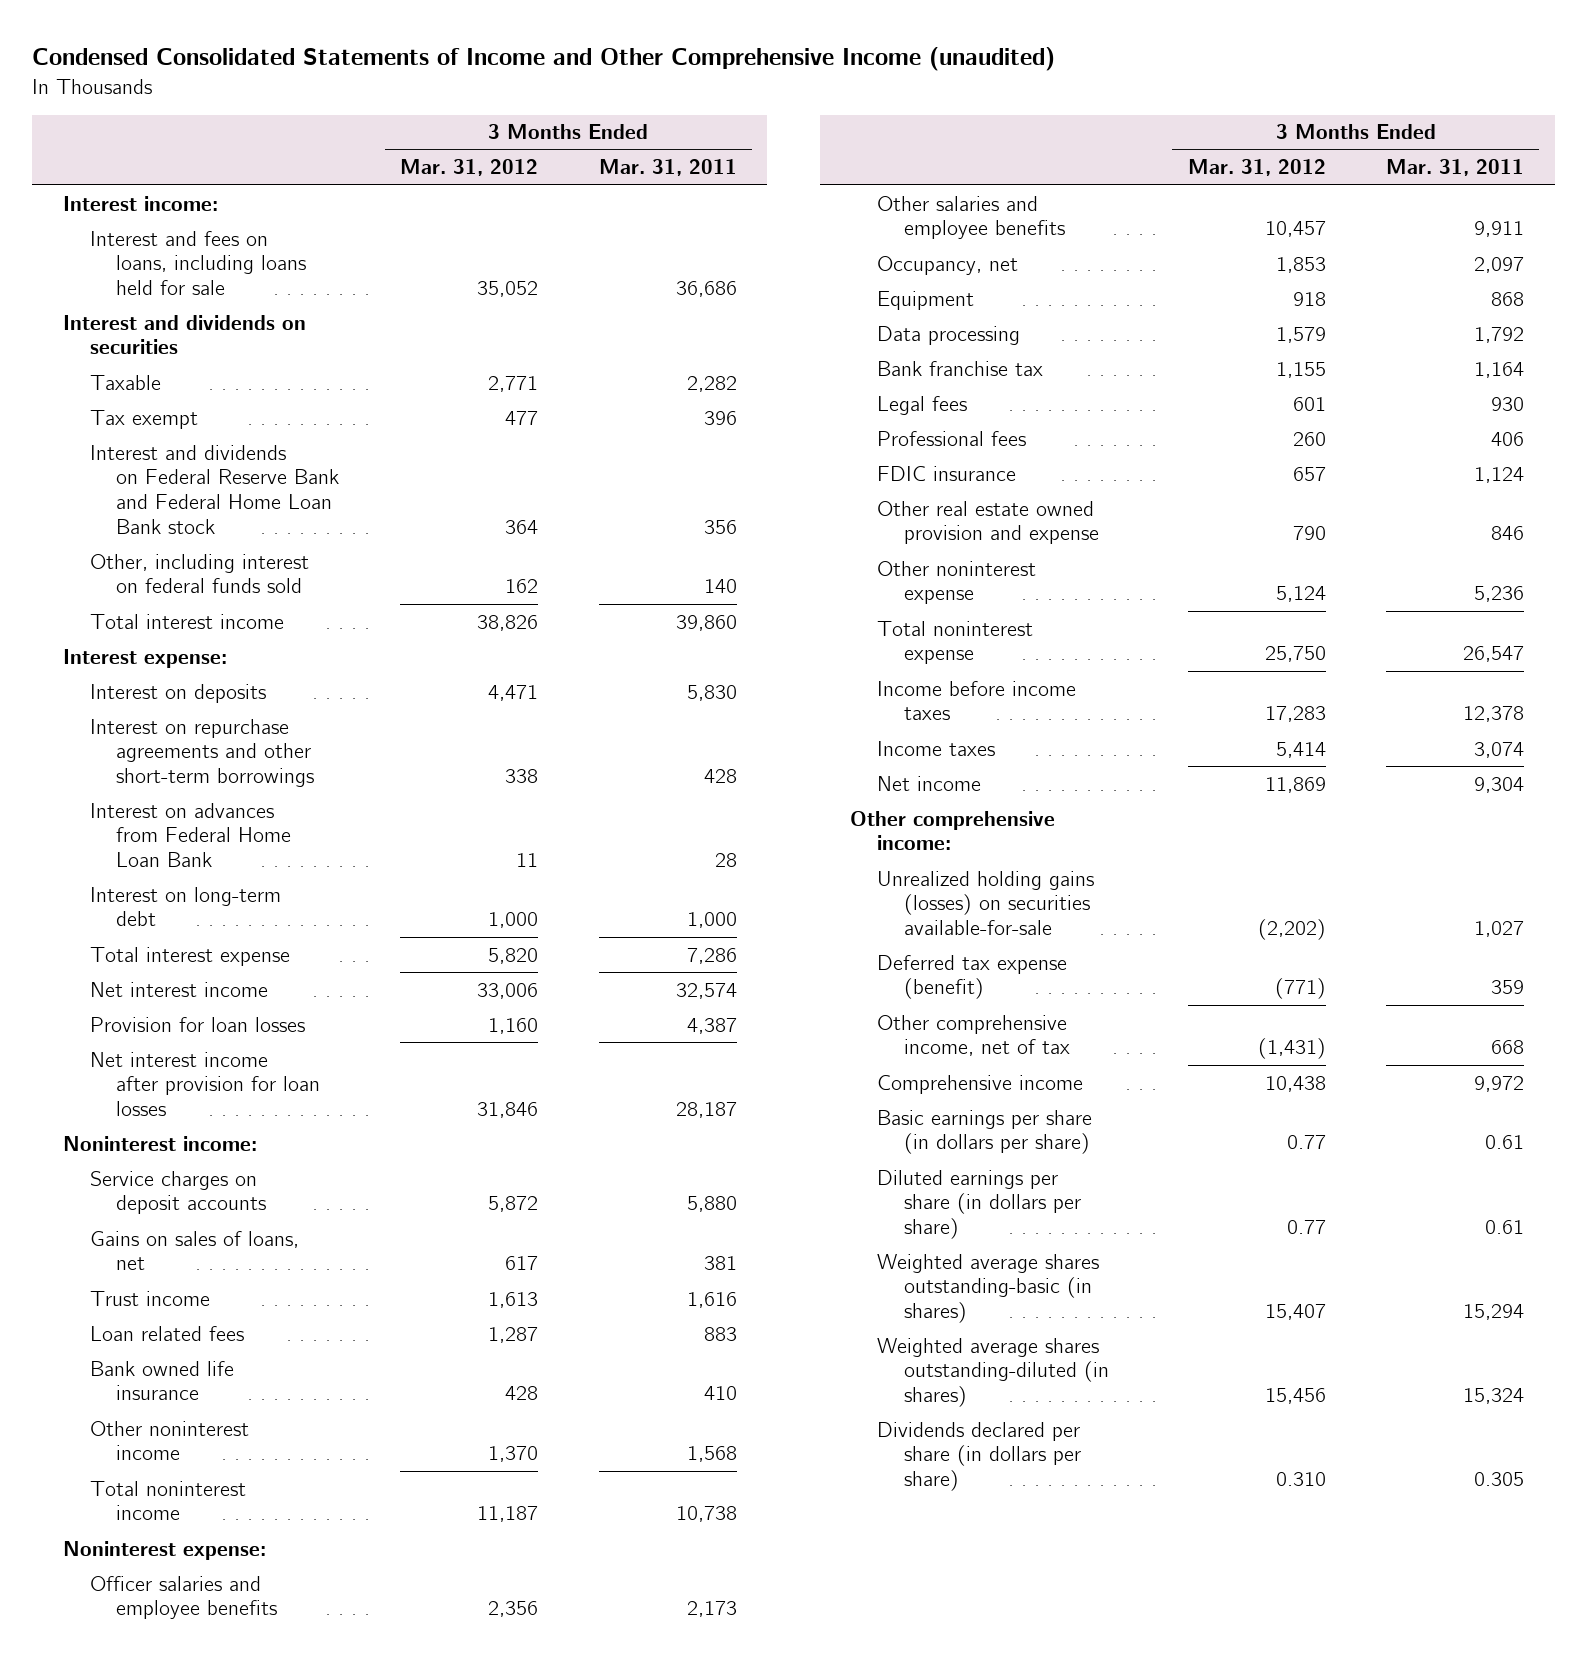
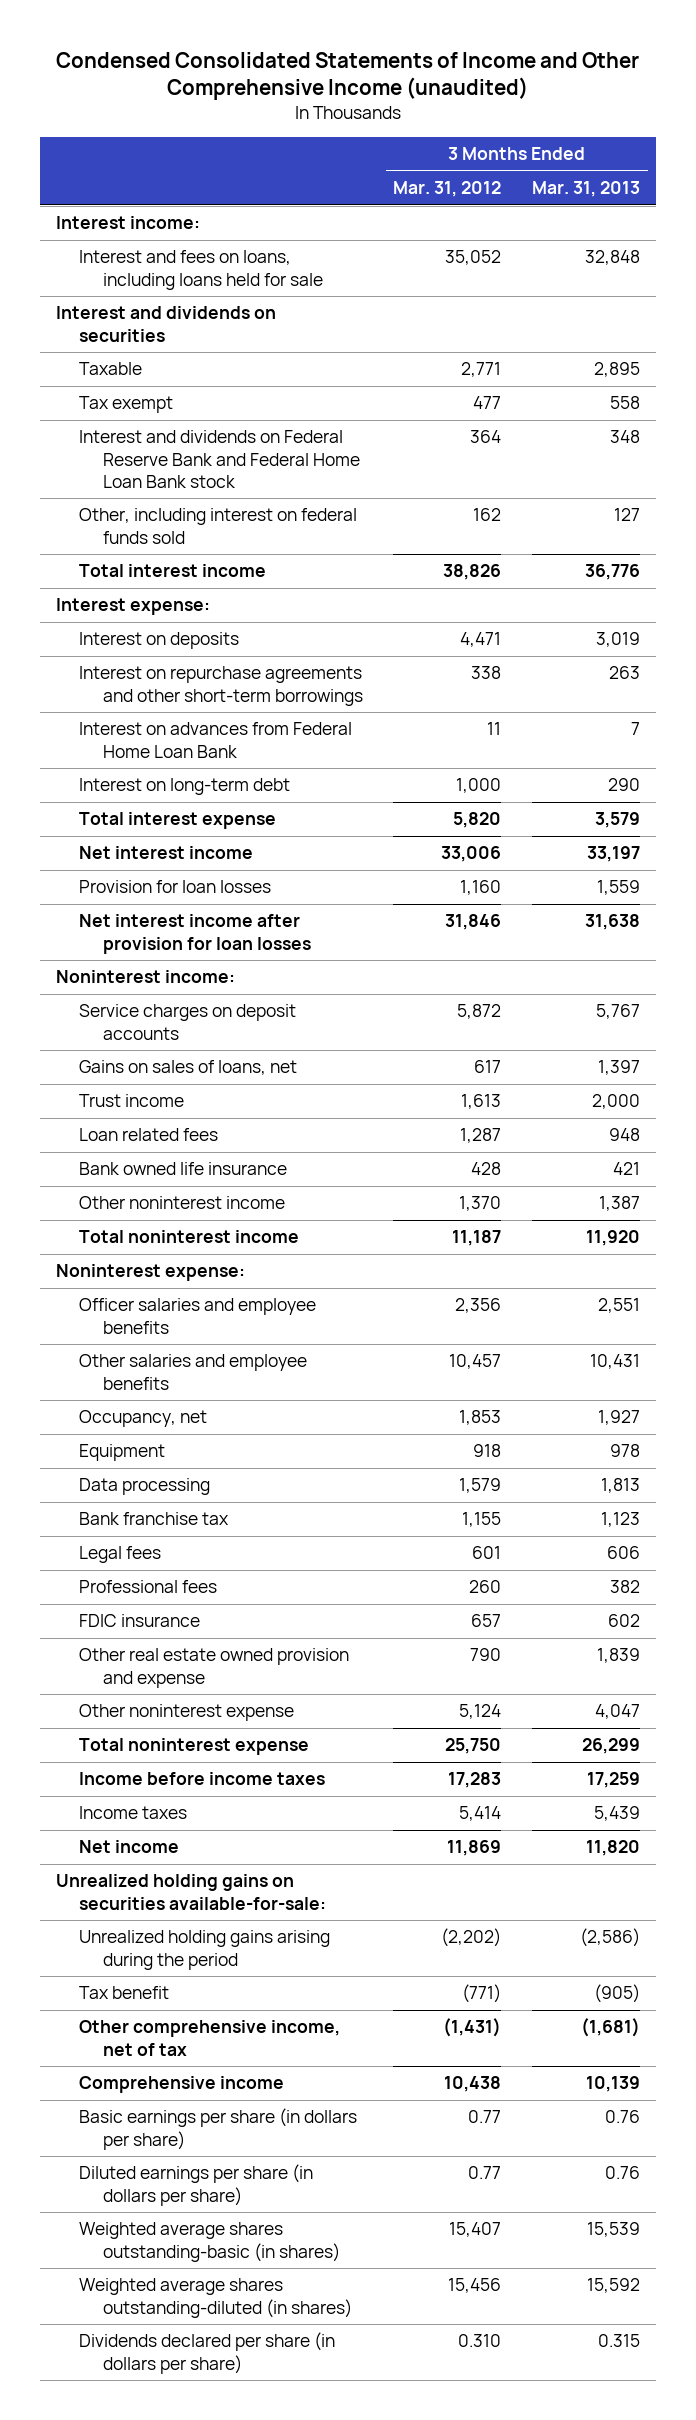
[598,159,737,177] Mar. 31, 2011 -> none
none -> [532,181,641,198] Mar. 31, 2013
[850,810,1056,851] Other comprehensive income: -> none
none -> [55,1874,327,1910] Unrealized holding gains on securities available-for-sale:
[877,870,1095,936] Unrealized holding gains (losses) on securities available-for-sale -> [79,1930,331,1970] Unrealized holding gains arising during the period
[877,954,1068,1000] Deferred tax expense (benefit) -> [79,1986,170,2000] Tax benefit

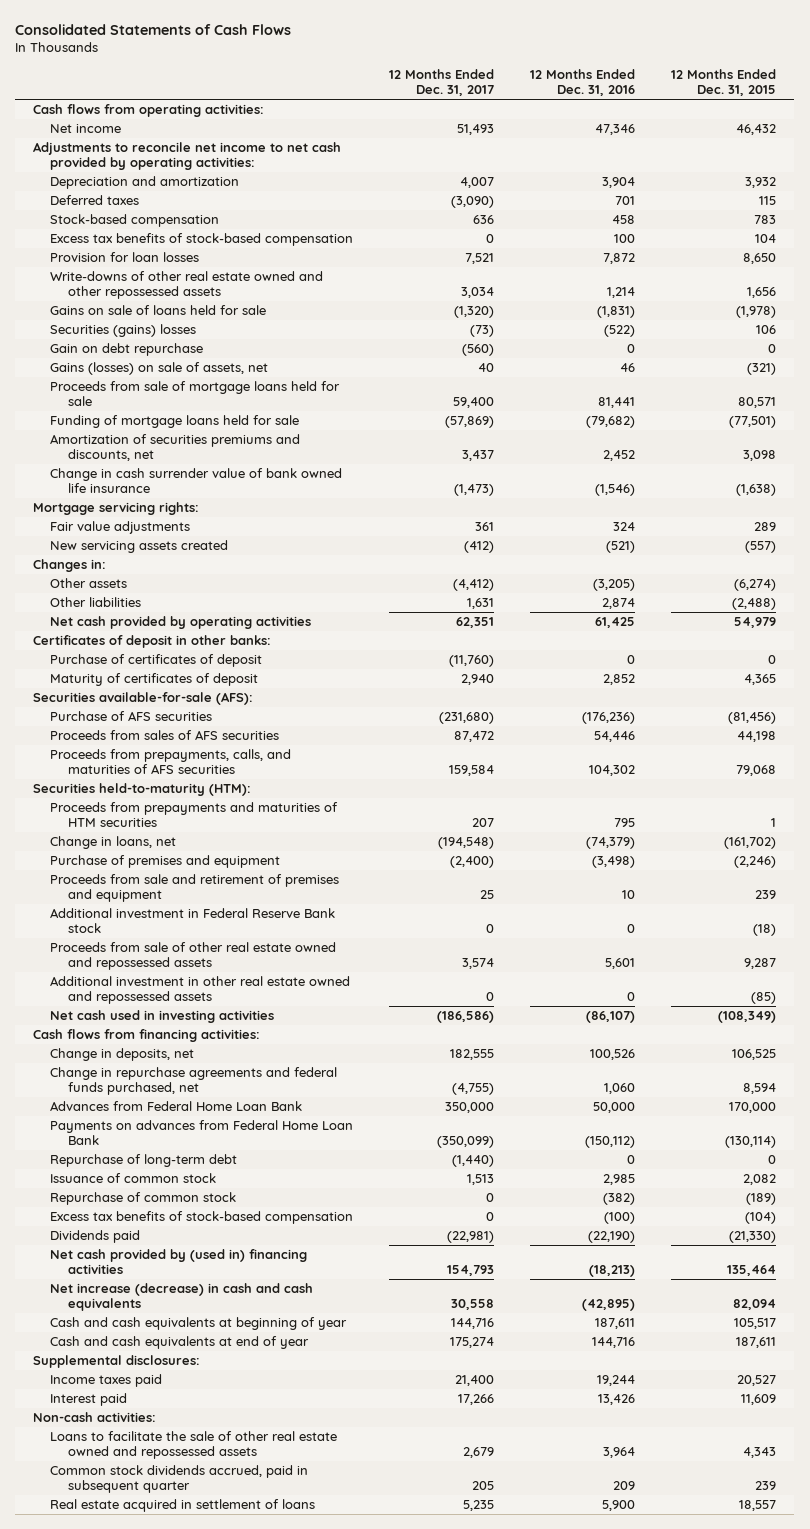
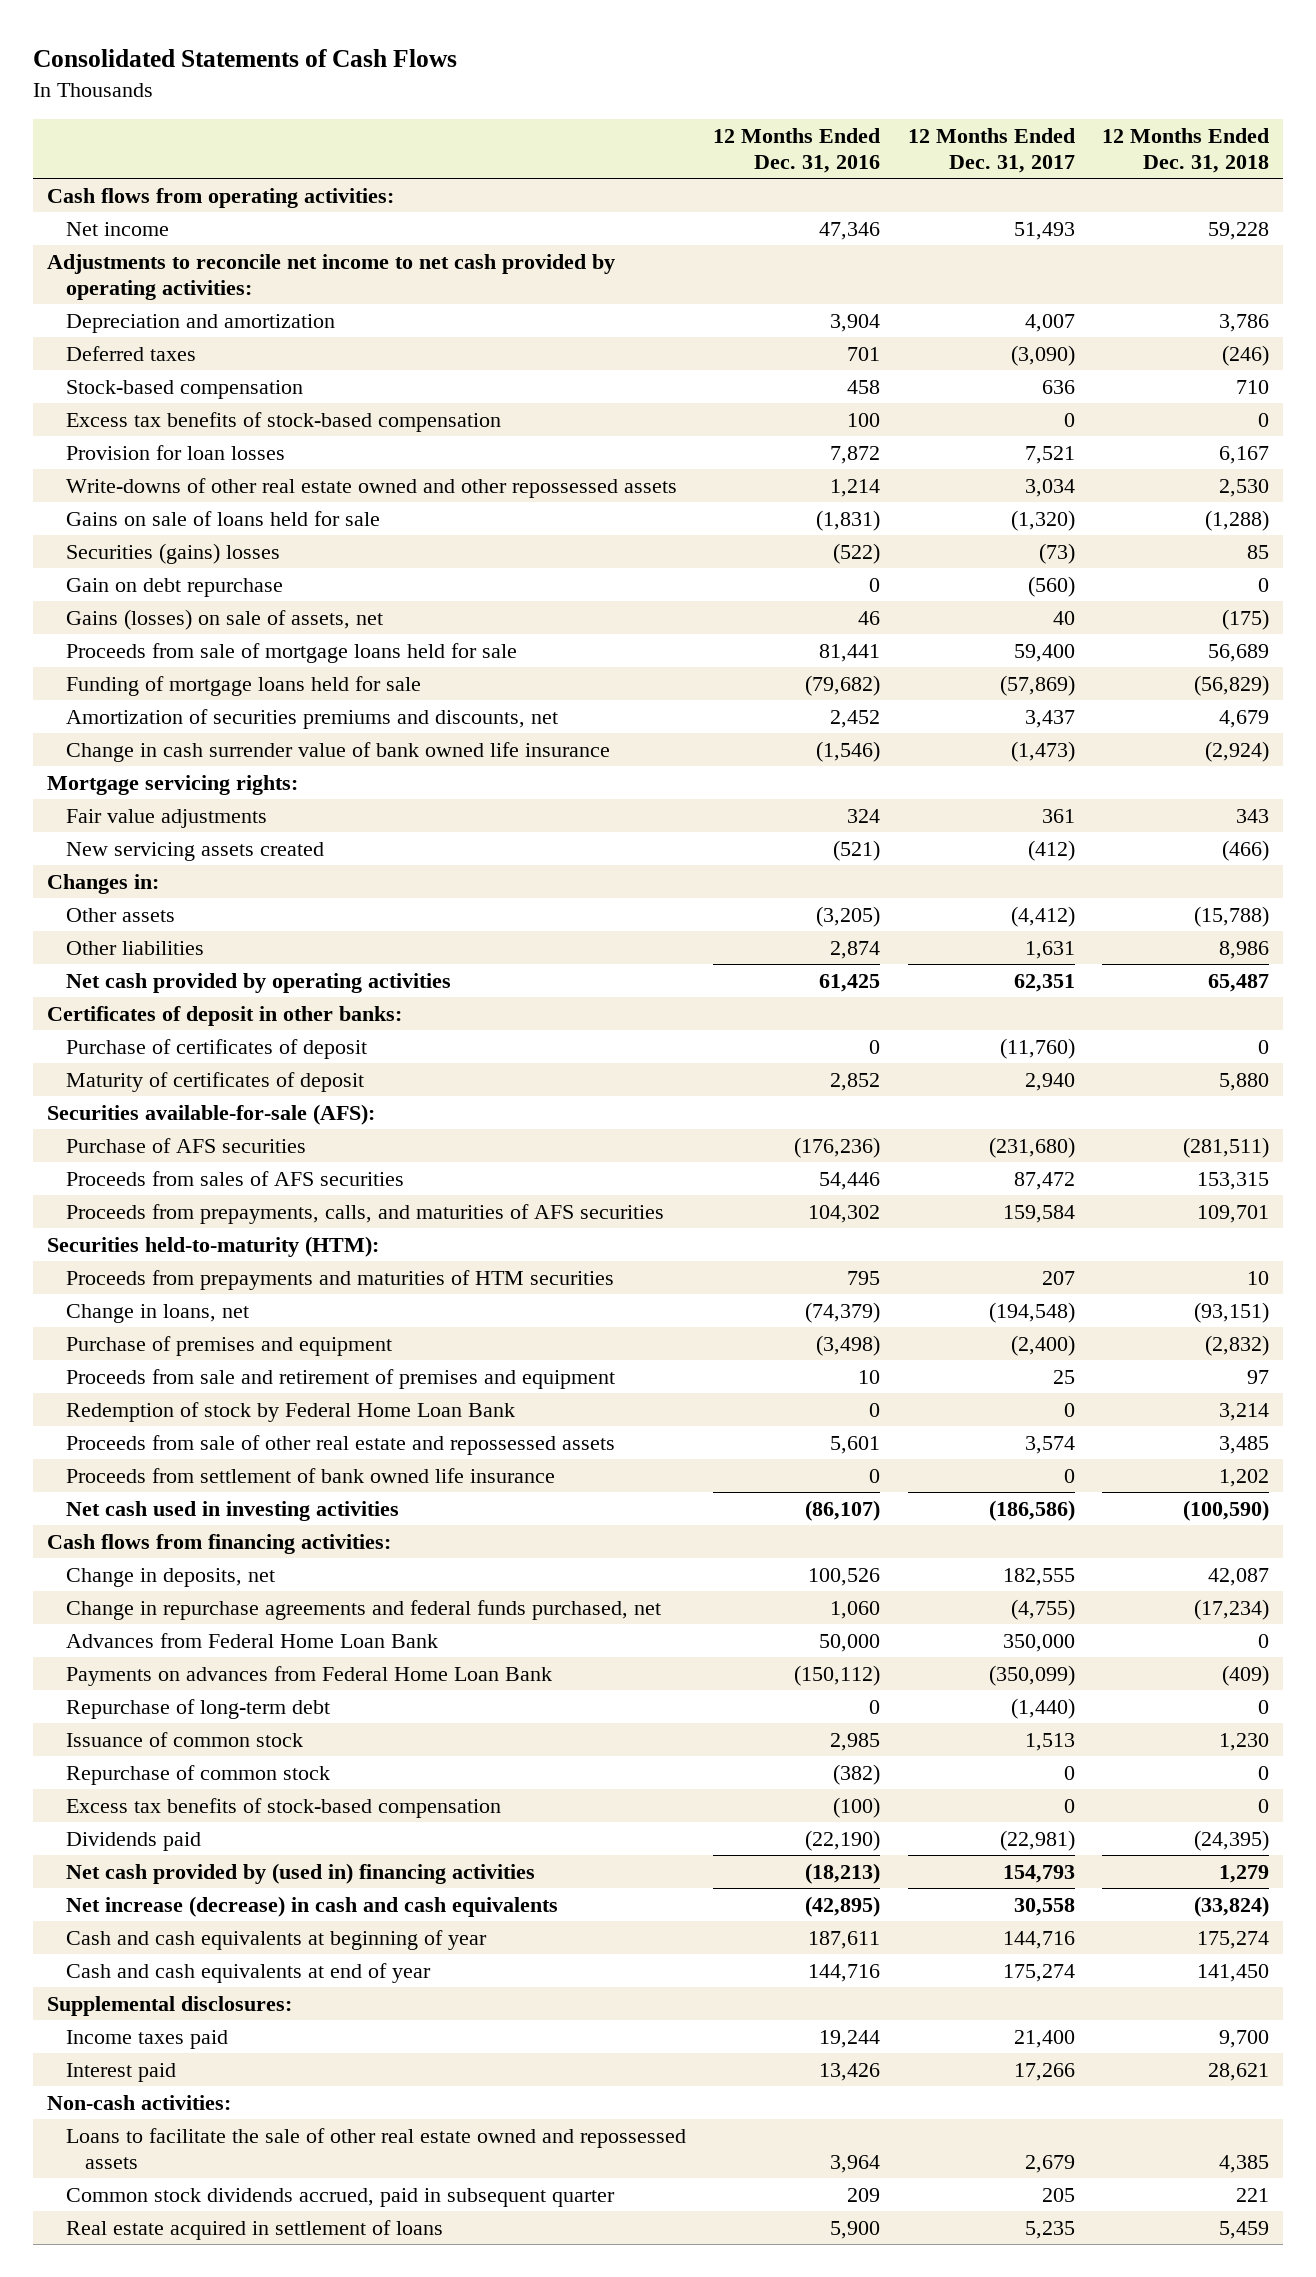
[671,69,777,97] 12 Months Ended Dec. 31, 2015 -> none
none -> [1102,127,1270,173] 12 Months Ended Dec. 31, 2018
[50,907,336,934] Additional investment in Federal Reserve Bank stock -> none
[50,975,351,1005] Additional investment in other real estate owned and repossessed assets -> none
none -> [65,1401,515,1422] Redemption of stock by Federal Home Loan Bank
[50,941,337,971] Proceeds from sale of other real estate owned and repossessed assets -> [65,1434,615,1455] Proceeds from sale of other real estate and repossessed assets
none -> [65,1467,555,1483] Proceeds from settlement of bank owned life insurance

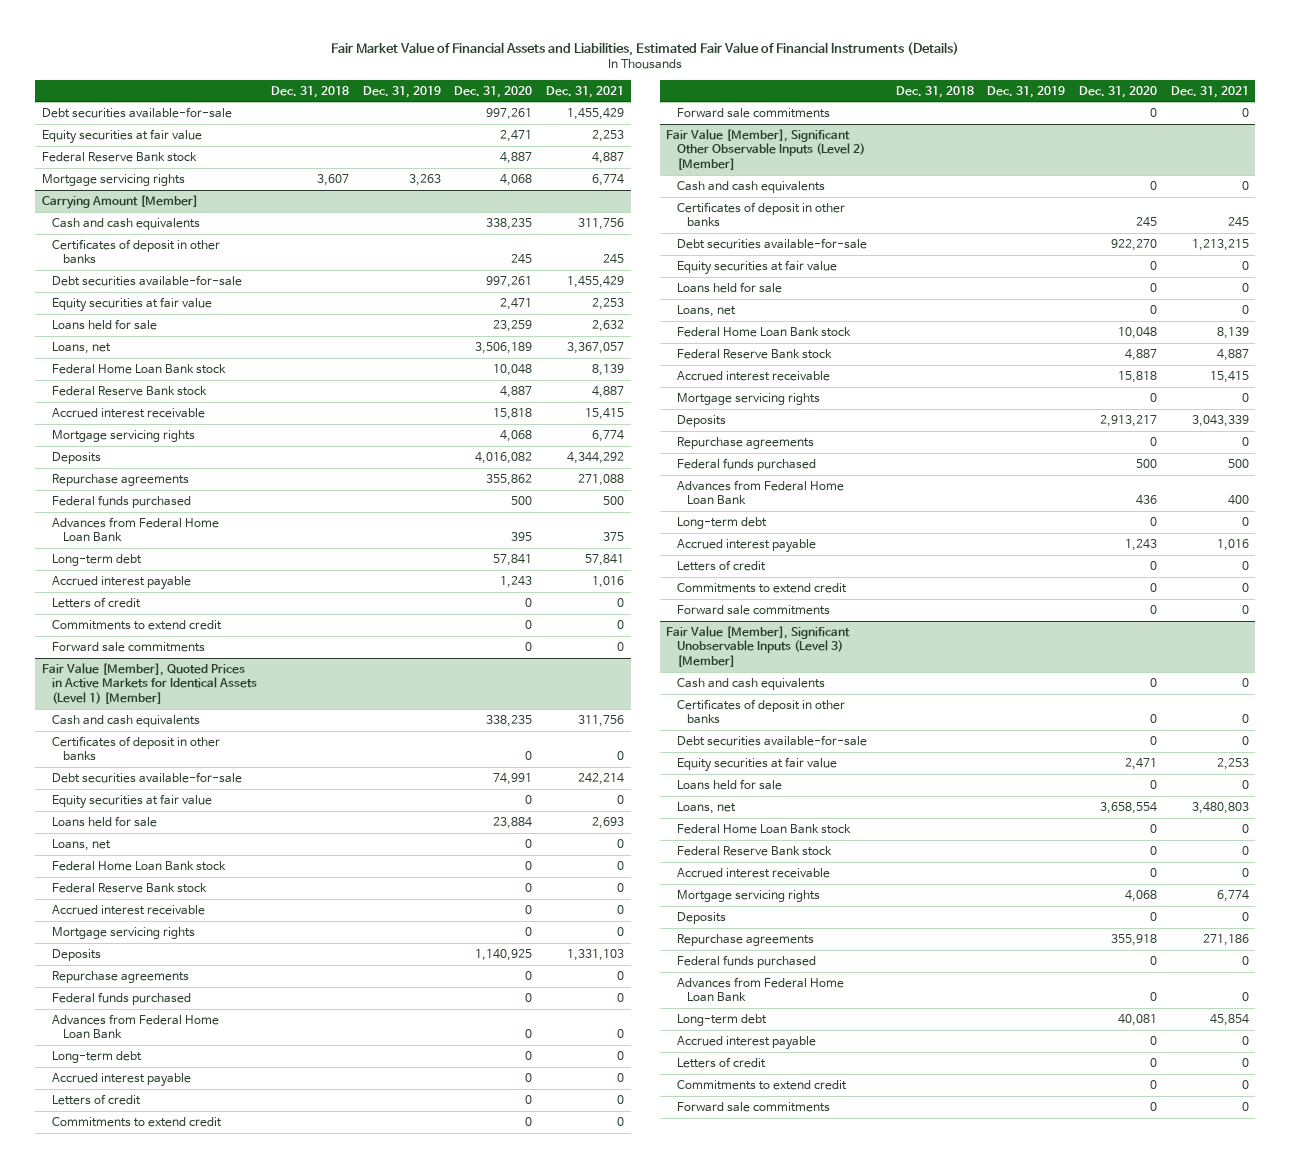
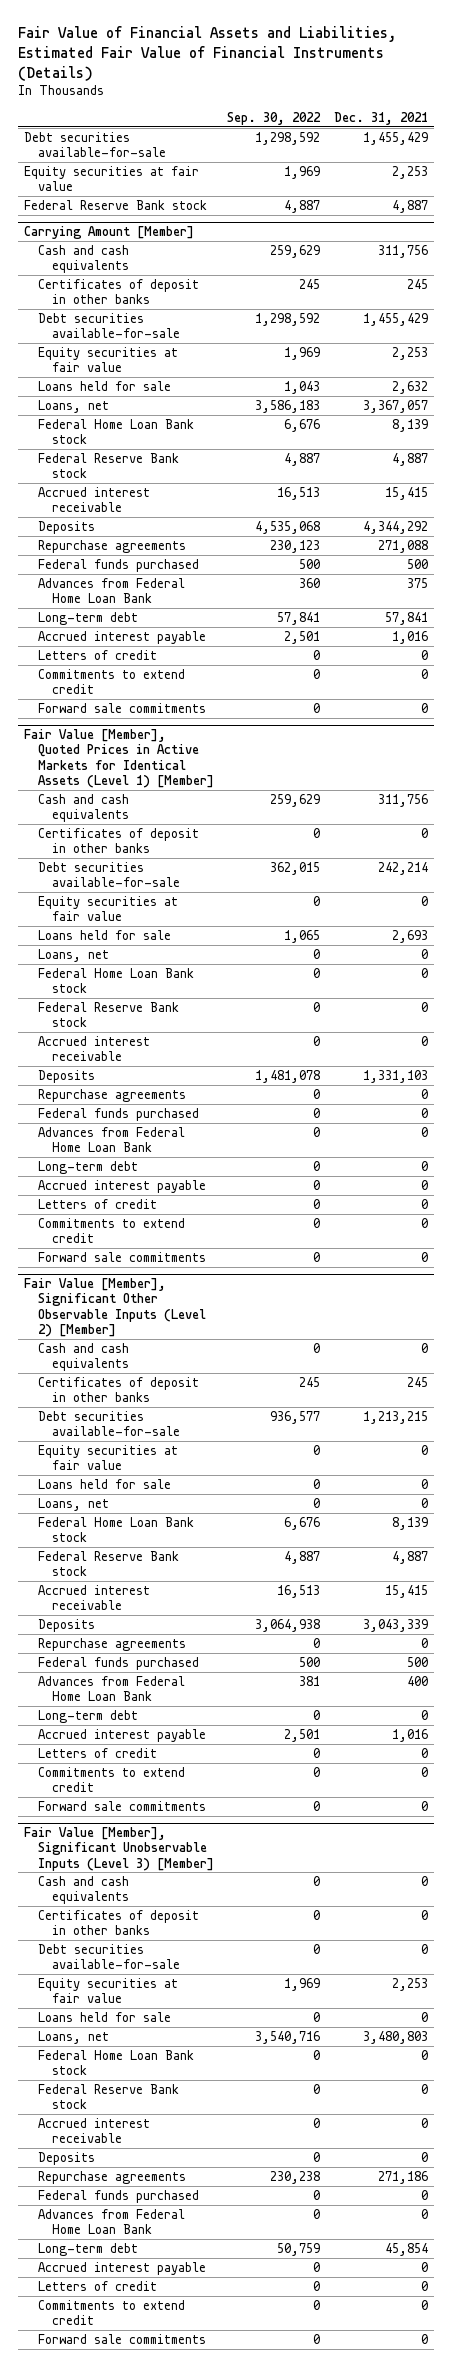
[331,41,960,56] Fair Market Value of Financial Assets and Liabilities, Estimated Fair Value of Financial Instruments (Details) -> [17,25,396,81] Fair Value of Financial Assets and Liabilities, Estimated Fair Value of Financial Instruments (Details)
[271,85,350,98] Dec. 31, 2018 -> none
[362,85,441,98] Dec. 31, 2019 -> none
[454,85,533,98] Dec. 31, 2020 -> none
none -> [227,111,322,125] Sep. 30, 2022
[41,173,185,186] Mortgage servicing rights -> none
[52,429,196,442] Mortgage servicing rights -> none
[52,926,196,939] Mortgage servicing rights -> none
[676,392,820,405] Mortgage servicing rights -> none
[676,889,820,902] Mortgage servicing rights -> none

